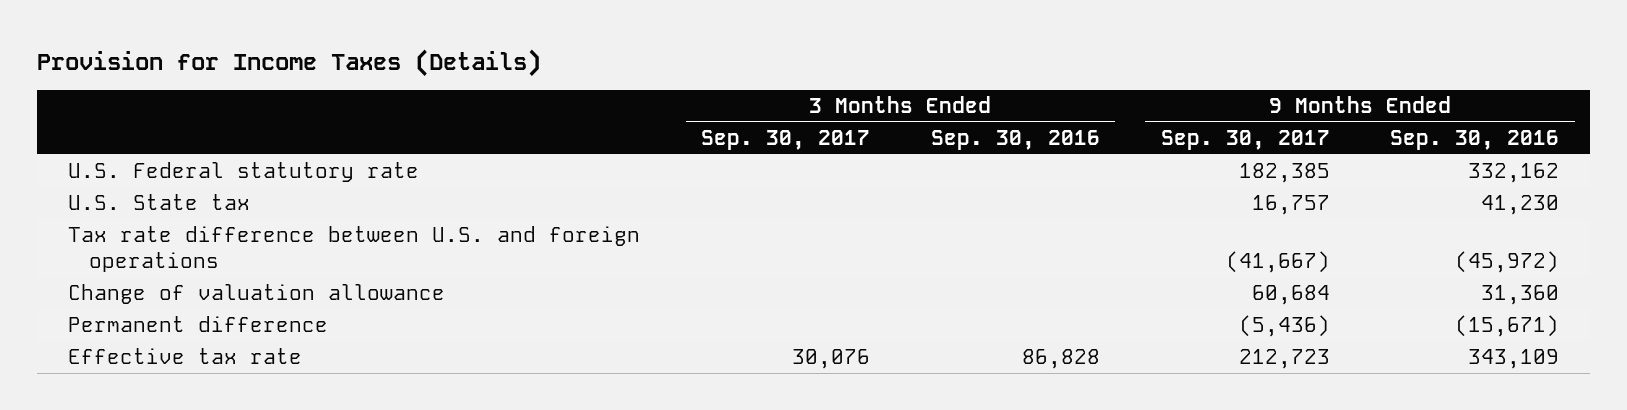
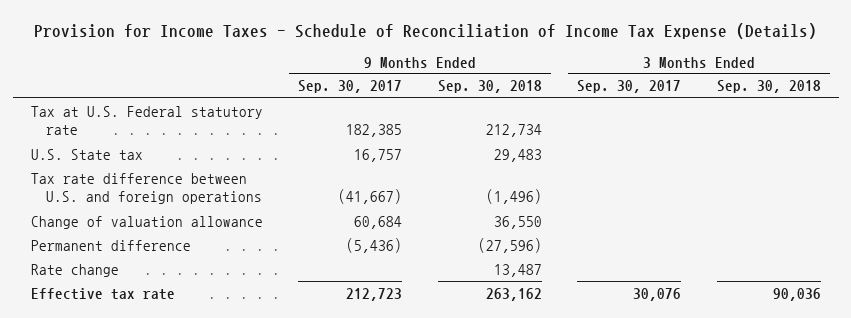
[37,48,542,77] Provision for Income Taxes (Details) -> [33,22,817,39] Provision for Income Taxes - Schedule of Reconciliation of Income Tax Expense (Details)
[930,129,1100,150] Sep. 30, 2016 -> none
[1390,129,1560,150] Sep. 30, 2016 -> none
none -> [437,80,542,94] Sep. 30, 2018
none -> [716,80,821,94] Sep. 30, 2018
[67,162,419,183] U.S. Federal statutory rate -> [30,105,263,136] Tax at U.S. Federal statutory rate
none -> [30,263,119,277] Rate change

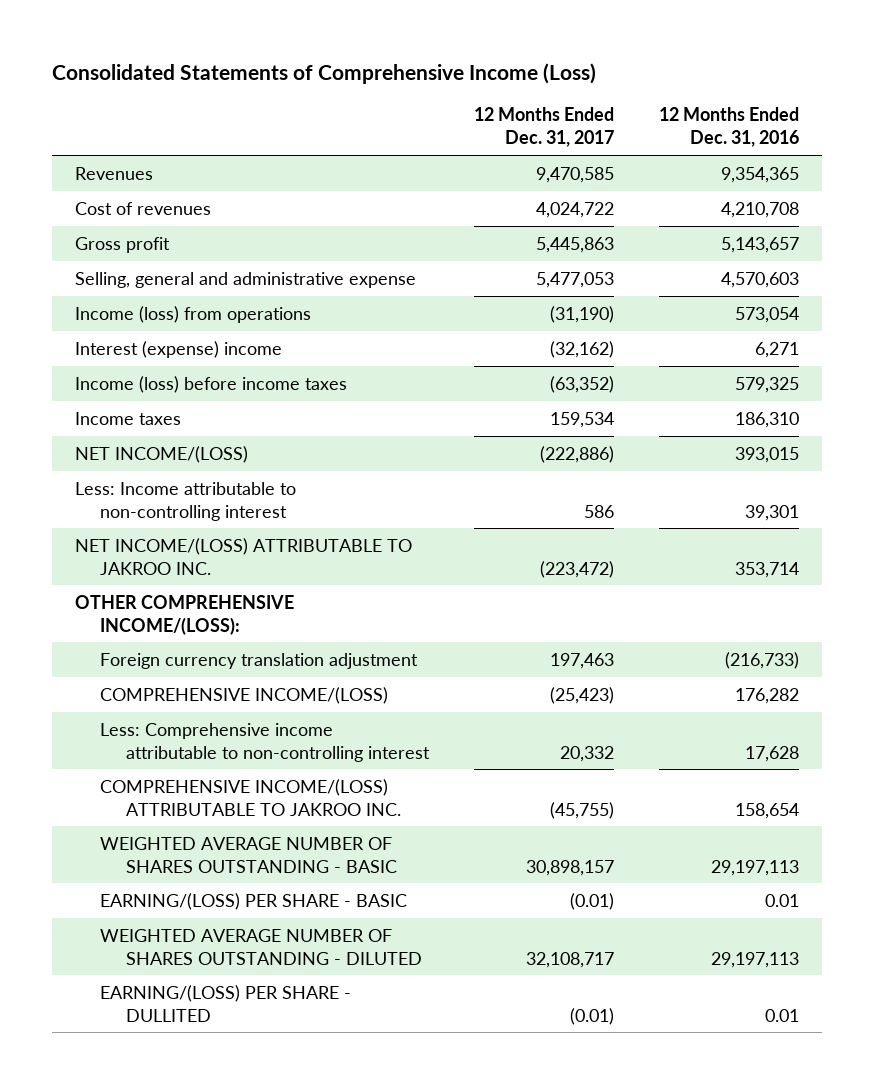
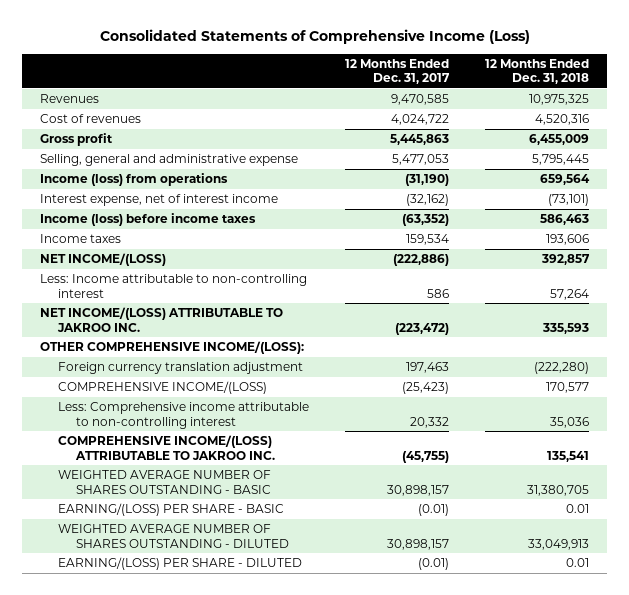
[659,107,800,148] 12 Months Ended Dec. 31, 2016 -> none
none -> [485,58,590,85] 12 Months Ended Dec. 31, 2018
[74,340,282,358] Interest (expense) income -> [40,194,279,207] Interest expense, net of interest income
[526,951,615,968] 32,108,717 -> [387,538,450,550] 30,898,157
[100,984,352,1022] EARNING/(LOSS) PER SHARE - DULLITED -> [58,557,303,571] EARNING/(LOSS) PER SHARE - DILUTED

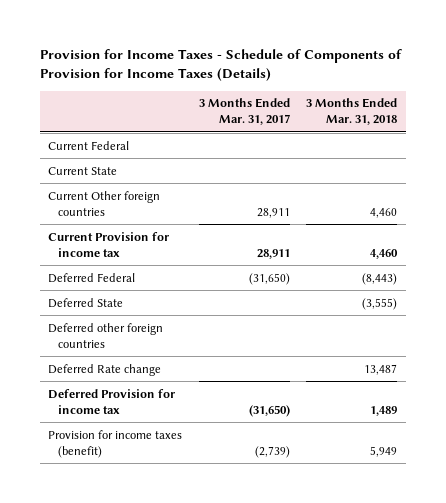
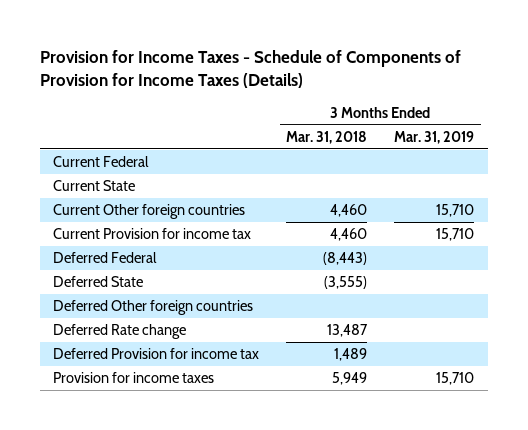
[198,98,290,126] 3 Months Ended Mar. 31, 2017 -> none
none -> [394,130,475,144] Mar. 31, 2019
[48,322,164,348] Deferred other foreign countries -> [53,300,254,316] Deferred Other foreign countries
[48,429,183,458] Provision for income taxes (benefit) -> [53,372,215,384] Provision for income taxes

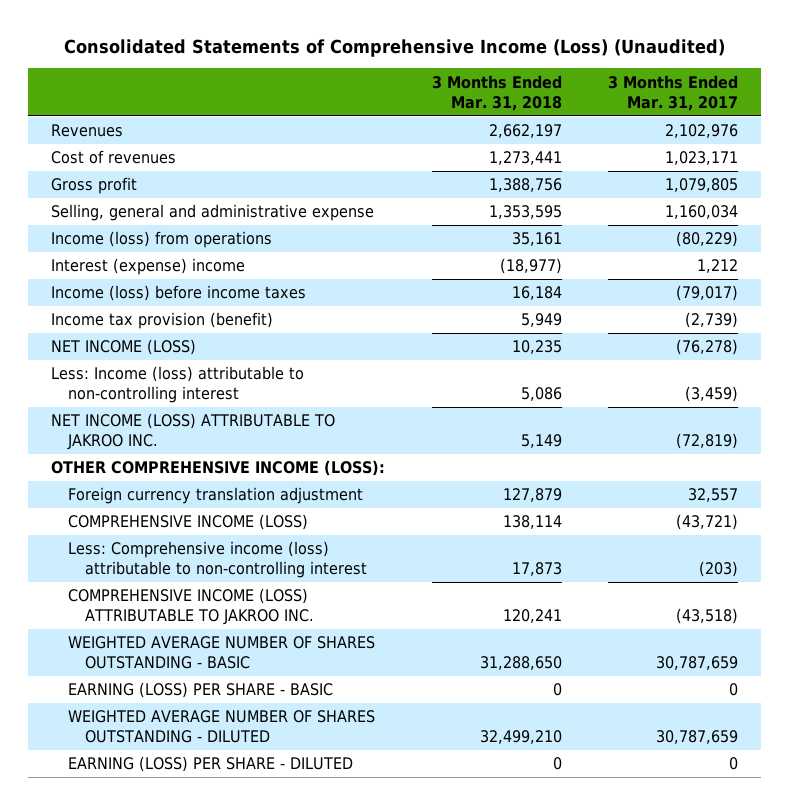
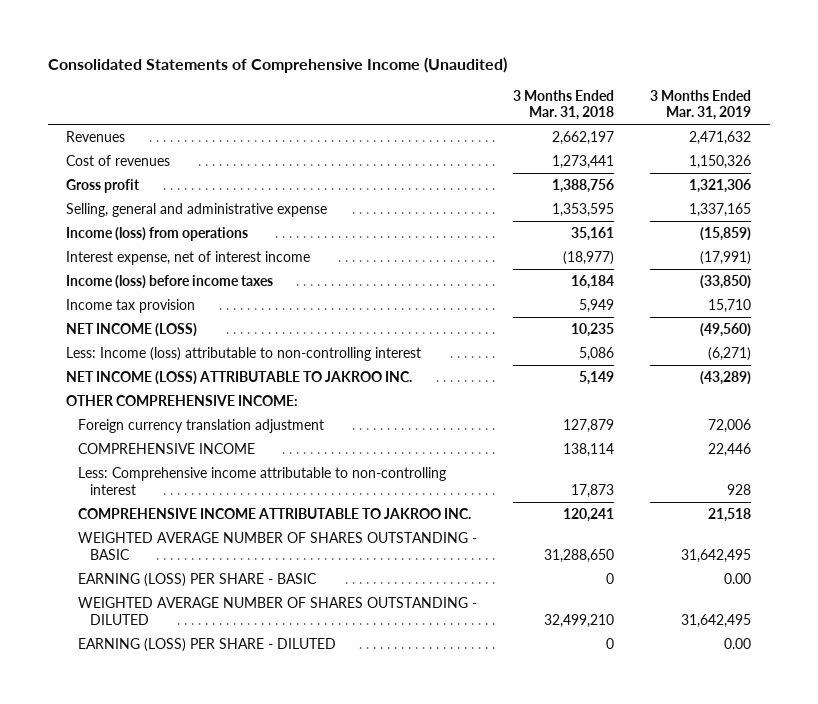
[63,38,725,57] Consolidated Statements of Comprehensive Income (Loss) (Unaudited) -> [48,56,508,73] Consolidated Statements of Comprehensive Income (Unaudited)
[607,74,738,111] 3 Months Ended Mar. 31, 2017 -> none
none -> [650,89,752,121] 3 Months Ended Mar. 31, 2019
[51,258,246,276] Interest (expense) income -> [66,250,311,265] Interest expense, net of interest income
[51,312,274,330] Income tax provision (benefit) -> [66,298,196,313] Income tax provision
[51,460,386,477] OTHER COMPREHENSIVE INCOME (LOSS): -> [66,394,299,406] OTHER COMPREHENSIVE INCOME:
[68,514,309,531] COMPREHENSIVE INCOME (LOSS) -> [77,442,255,454] COMPREHENSIVE INCOME
[68,541,368,579] Less: Comprehensive income (loss) attributable to non-controlling interest -> [77,466,446,495] Less: Comprehensive income attributable to non-controlling interest
[68,588,315,626] COMPREHENSIVE INCOME (LOSS) ATTRIBUTABLE TO JAKROO INC. -> [77,507,471,519] COMPREHENSIVE INCOME ATTRIBUTABLE TO JAKROO INC.

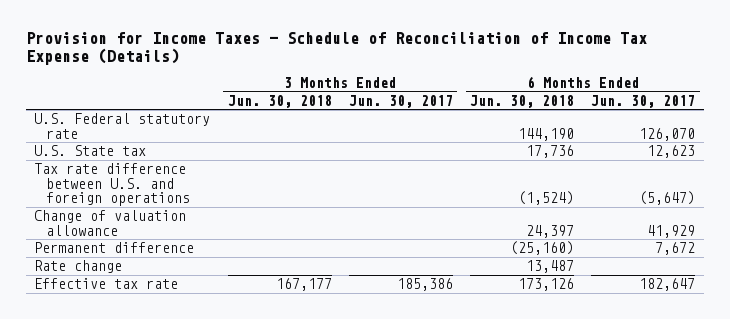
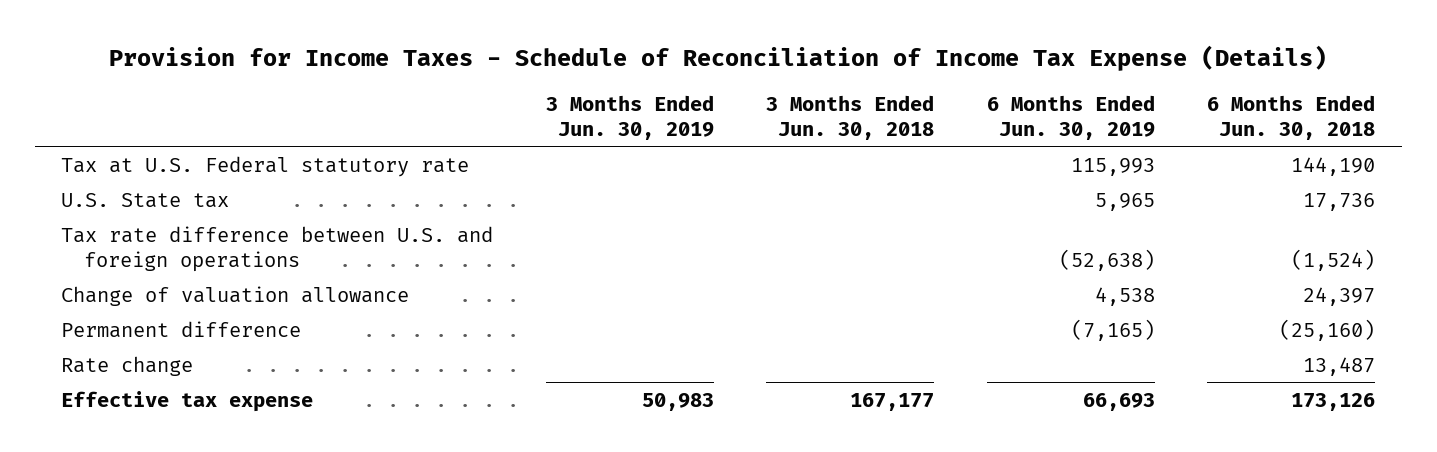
[348,94,453,108] Jun. 30, 2017 -> none
[591,94,696,108] Jun. 30, 2017 -> none
none -> [545,94,714,140] 3 Months Ended Jun. 30, 2019
none -> [986,94,1155,140] 6 Months Ended Jun. 30, 2019
[34,113,211,139] U.S. Federal statutory rate -> [61,155,470,177] Tax at U.S. Federal statutory rate
[34,278,179,290] Effective tax rate -> [61,390,314,412] Effective tax expense

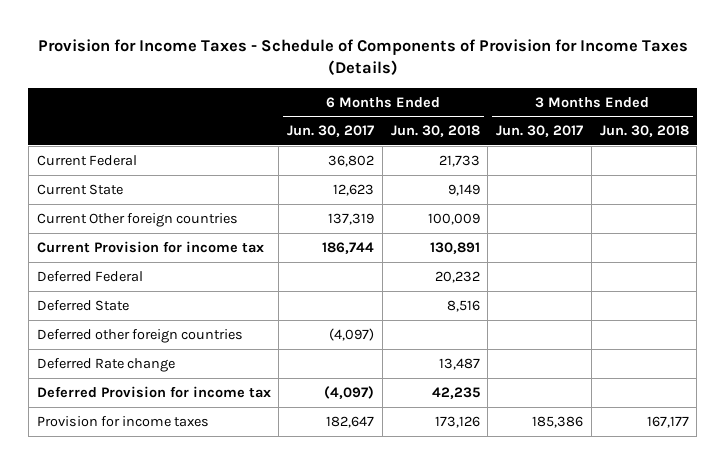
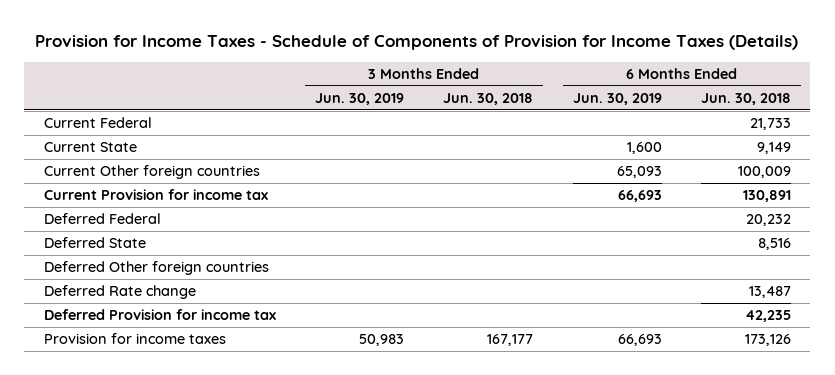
[287,125,375,138] Jun. 30, 2017 -> none
[496,125,584,138] Jun. 30, 2017 -> none
none -> [315,92,405,105] Jun. 30, 2019
none -> [572,92,662,105] Jun. 30, 2019
[36,328,243,343] Deferred other foreign countries -> [44,261,270,276] Deferred Other foreign countries

